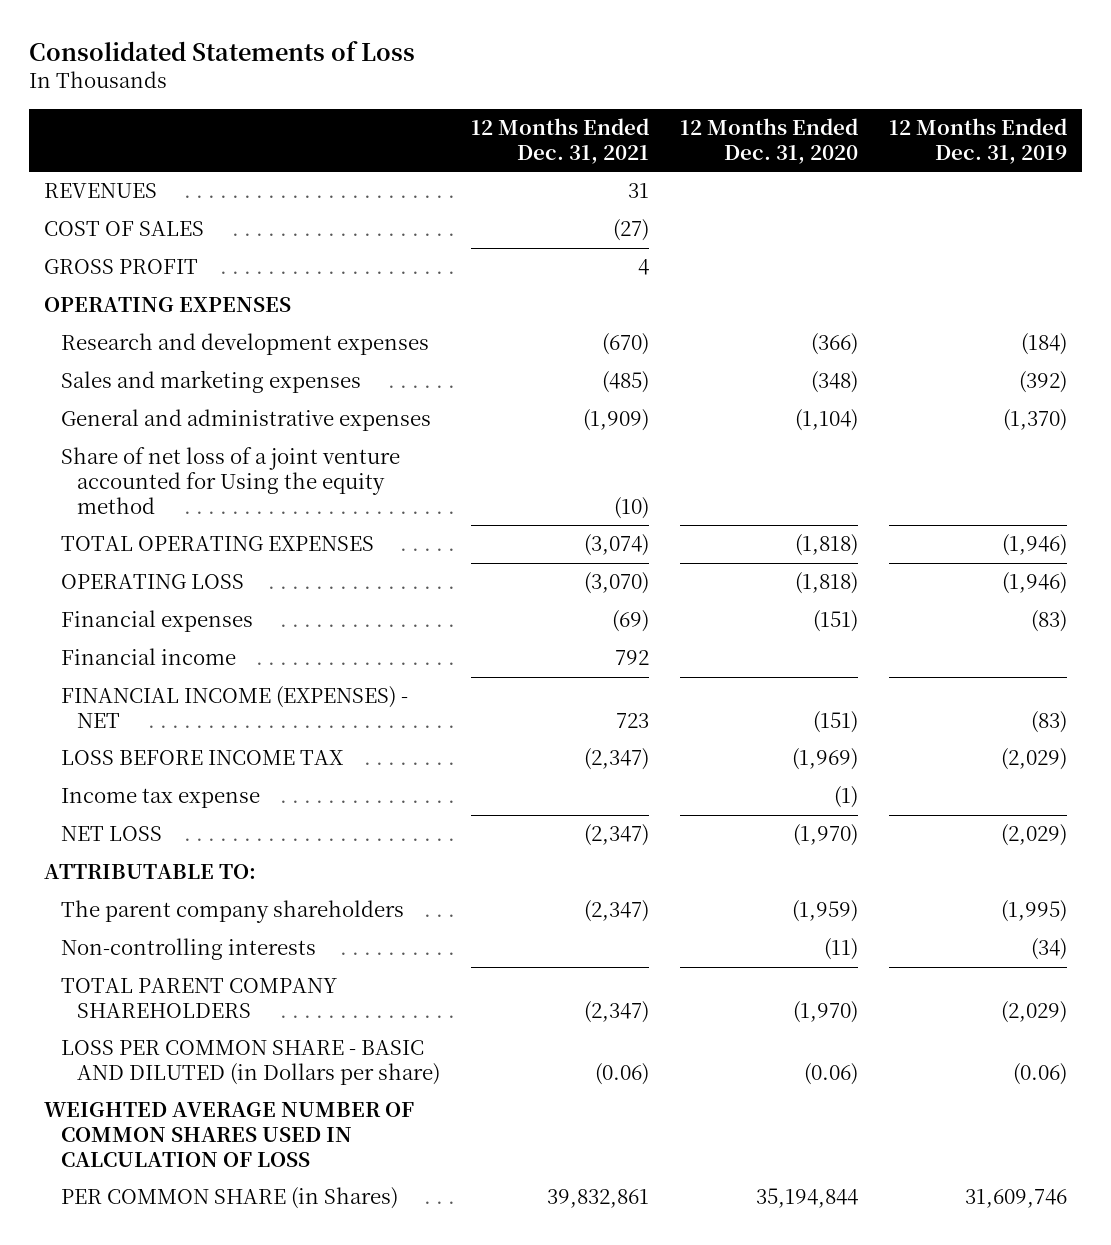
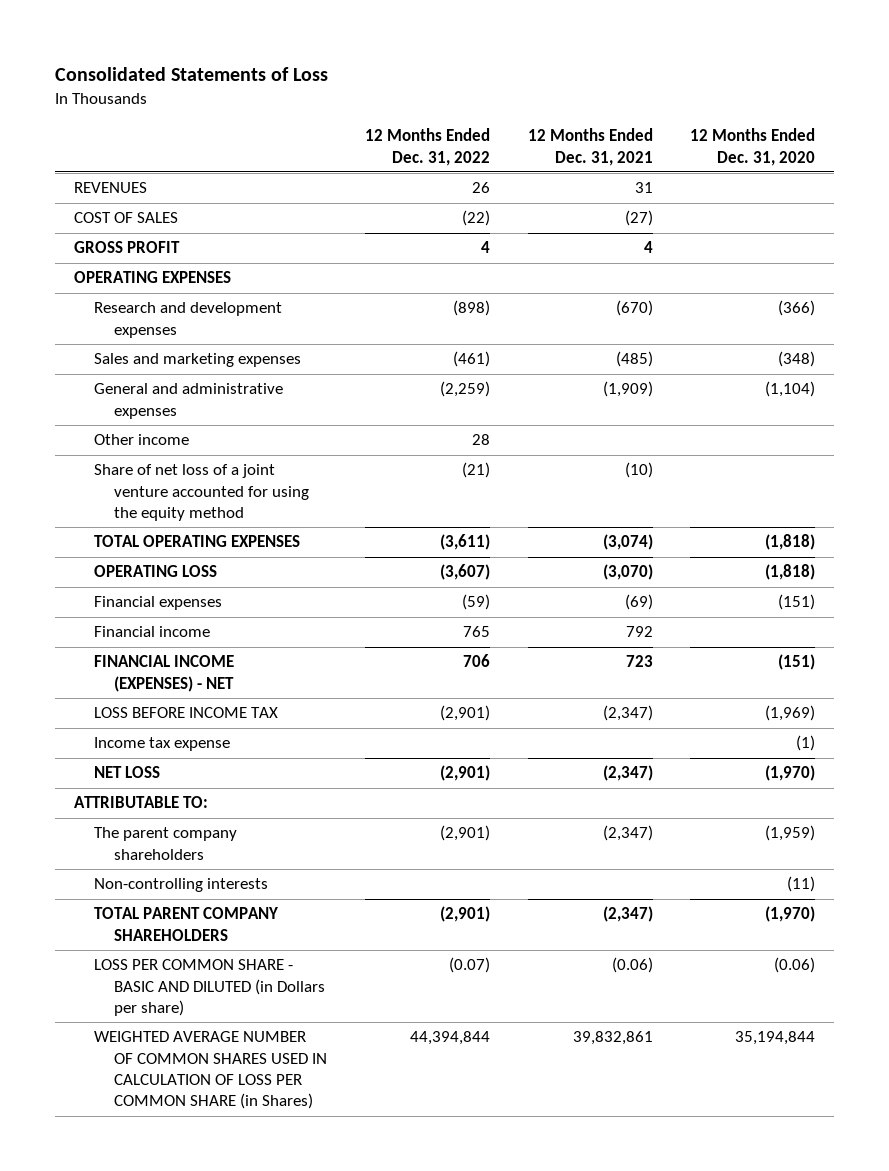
[888,118,1067,164] 12 Months Ended Dec. 31, 2019 -> none
none -> [364,128,490,166] 12 Months Ended Dec. 31, 2022
none -> [93,434,189,446] Other income
[60,447,400,514] Share of net loss of a joint venture accounted for Using the equity method -> [93,464,310,521] Share of net loss of a joint venture accounted for using the equity method
[44,1102,415,1167] WEIGHTED AVERAGE NUMBER OF COMMON SHARES USED IN CALCULATION OF LOSS -> none
[60,1187,398,1210] PER COMMON SHARE (in Shares) -> [93,1031,328,1110] WEIGHTED AVERAGE NUMBER OF COMMON SHARES USED IN CALCULATION OF LOSS PER COMMON SHARE (in Shares)

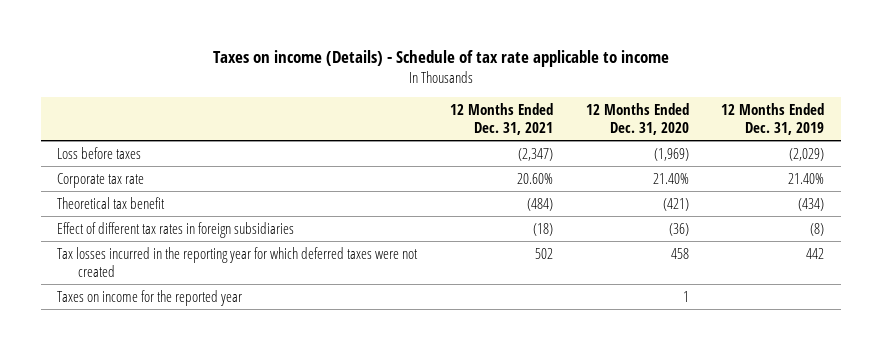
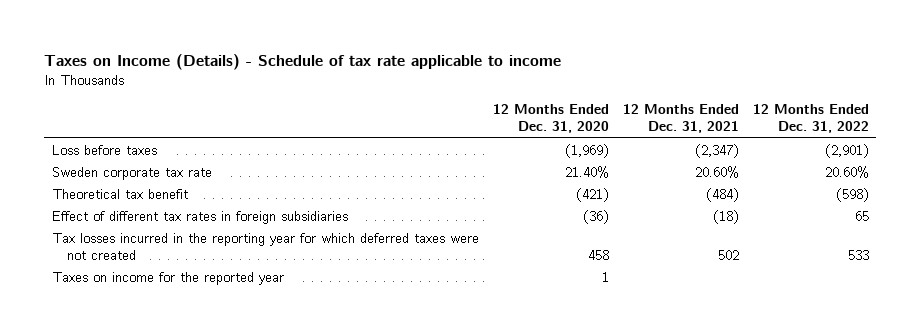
[212,50,669,68] Taxes on income (Details) - Schedule of tax rate applicable to income -> [44,53,562,70] Taxes on Income (Details) - Schedule of tax rate applicable to income
[721,102,825,136] 12 Months Ended Dec. 31, 2019 -> none
none -> [753,104,870,134] 12 Months Ended Dec. 31, 2022
[57,172,145,188] Corporate tax rate -> [51,166,212,180] Sweden corporate tax rate

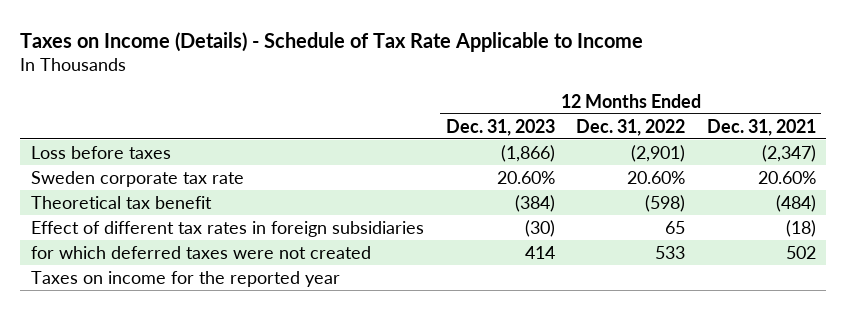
[44,53,562,70] Taxes on Income (Details) - Schedule of tax rate applicable to income -> [20,31,644,52] Taxes on Income (Details) - Schedule of Tax Rate Applicable to Income
[492,104,609,134] 12 Months Ended Dec. 31, 2020 -> none
none -> [445,118,555,136] Dec. 31, 2023
[51,232,479,260] Tax losses incurred in the reporting year for which deferred taxes were not created -> [31,245,372,259] for which deferred taxes were not created

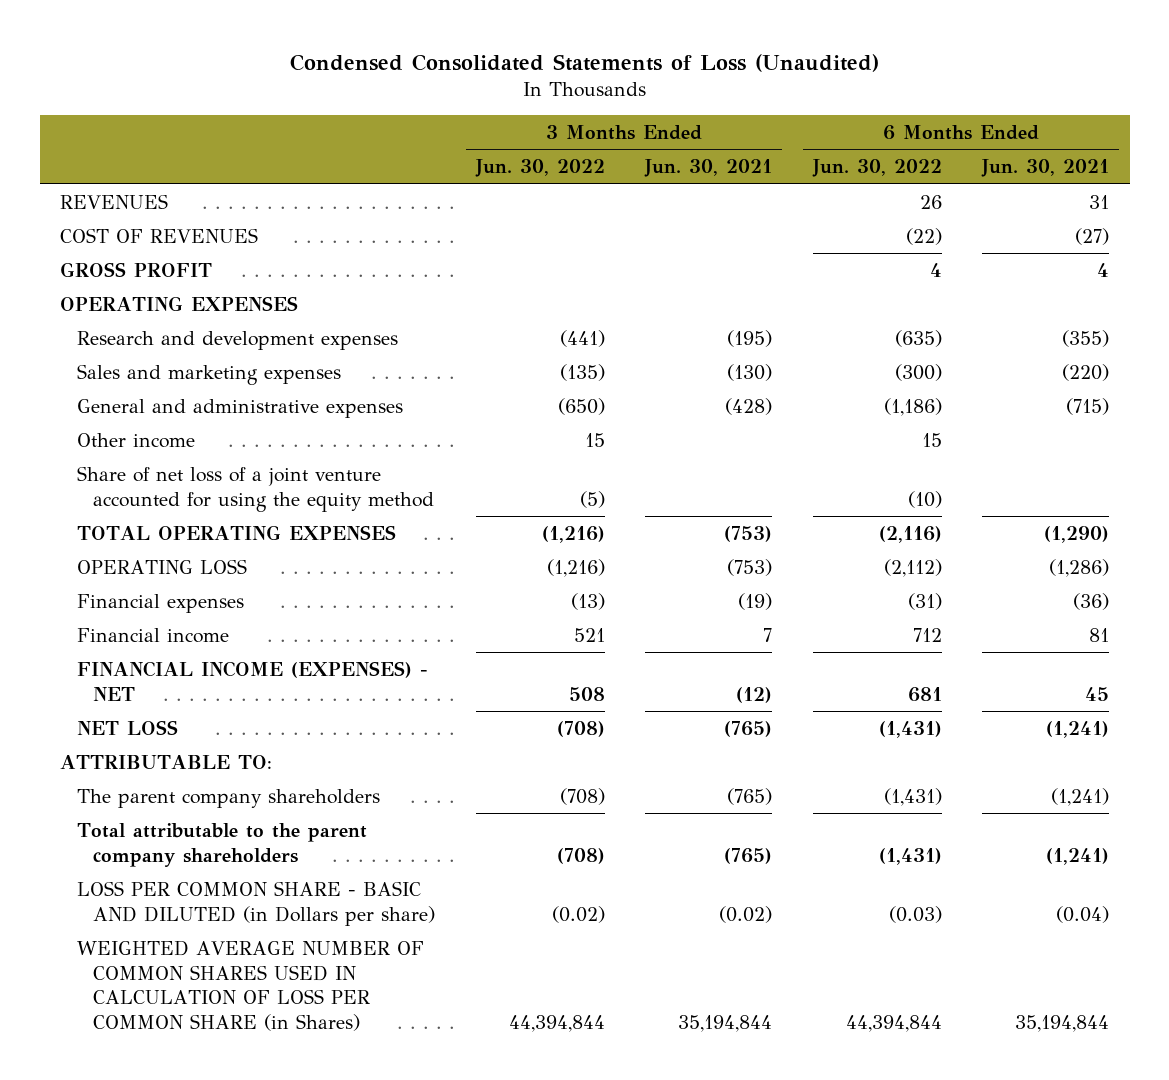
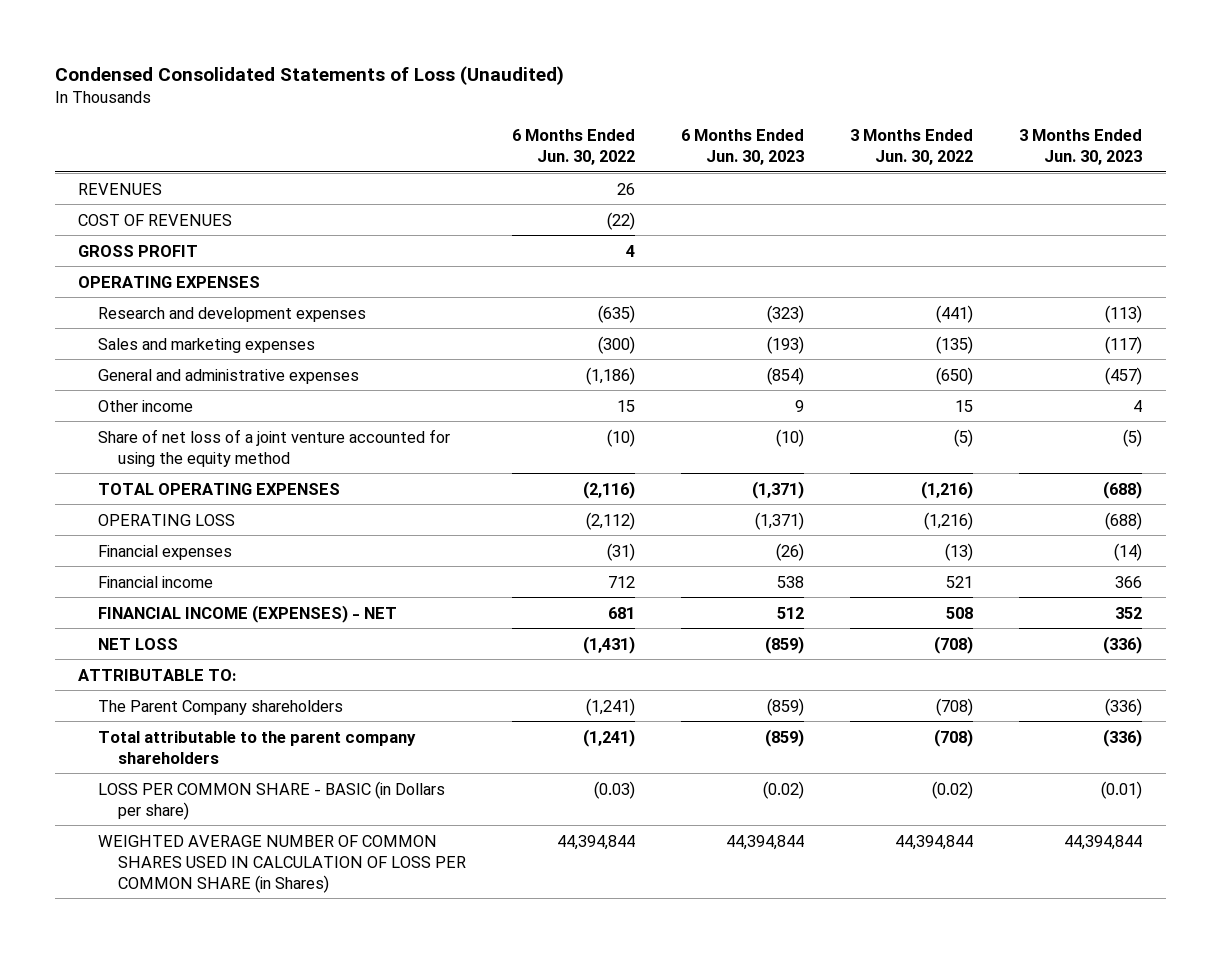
[644,159,773,178] Jun. 30, 2021 -> none
[981,159,1110,178] Jun. 30, 2021 -> none
none -> [681,129,805,166] 6 Months Ended Jun. 30, 2023
none -> [1019,129,1143,166] 3 Months Ended Jun. 30, 2023
[76,788,380,808] The parent company shareholders -> [97,699,343,715] The Parent Company shareholders
[883,787,942,806] (1,431) -> [586,697,636,716] (1,241)
[878,847,942,865] (1,431) -> [583,728,636,747] (1,241)
[76,880,436,926] LOSS PER COMMON SHARE - BASIC AND DILUTED (in Dollars per share) -> [97,780,445,820] LOSS PER COMMON SHARE - BASIC (in Dollars per share)

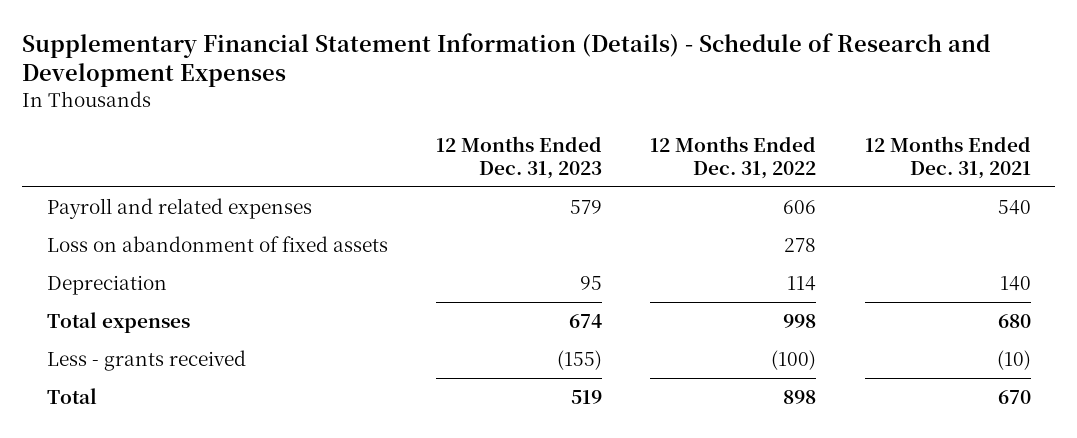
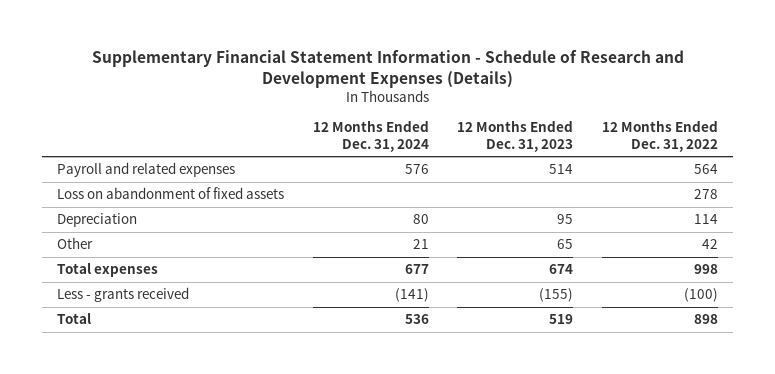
[22,32,991,88] Supplementary Financial Statement Information (Details) - Schedule of Research and Development Expenses -> [91,50,684,88] Supplementary Financial Statement Information - Schedule of Research and Development Expenses (Details)
[864,135,1031,179] 12 Months Ended Dec. 31, 2021 -> none
none -> [312,120,429,152] 12 Months Ended Dec. 31, 2024
[569,199,602,214] 579 -> [549,164,574,175] 514
[783,199,817,214] 606 -> [694,164,719,175] 564
none -> [56,237,93,250] Other

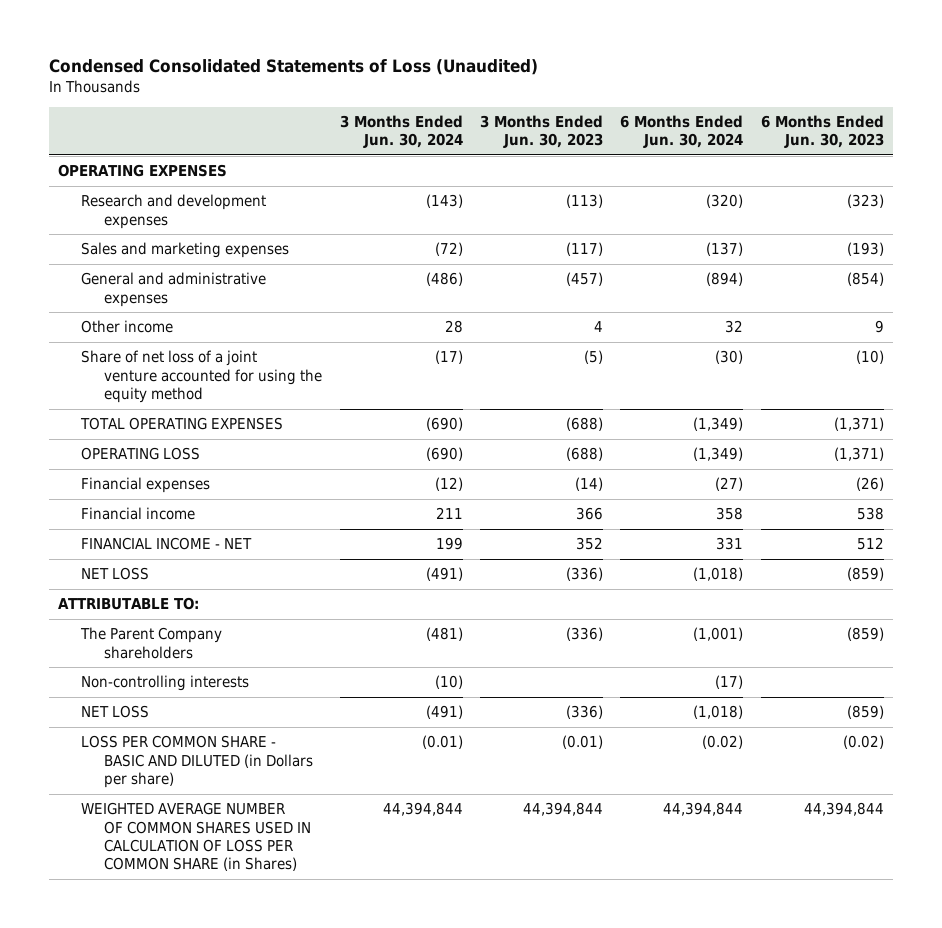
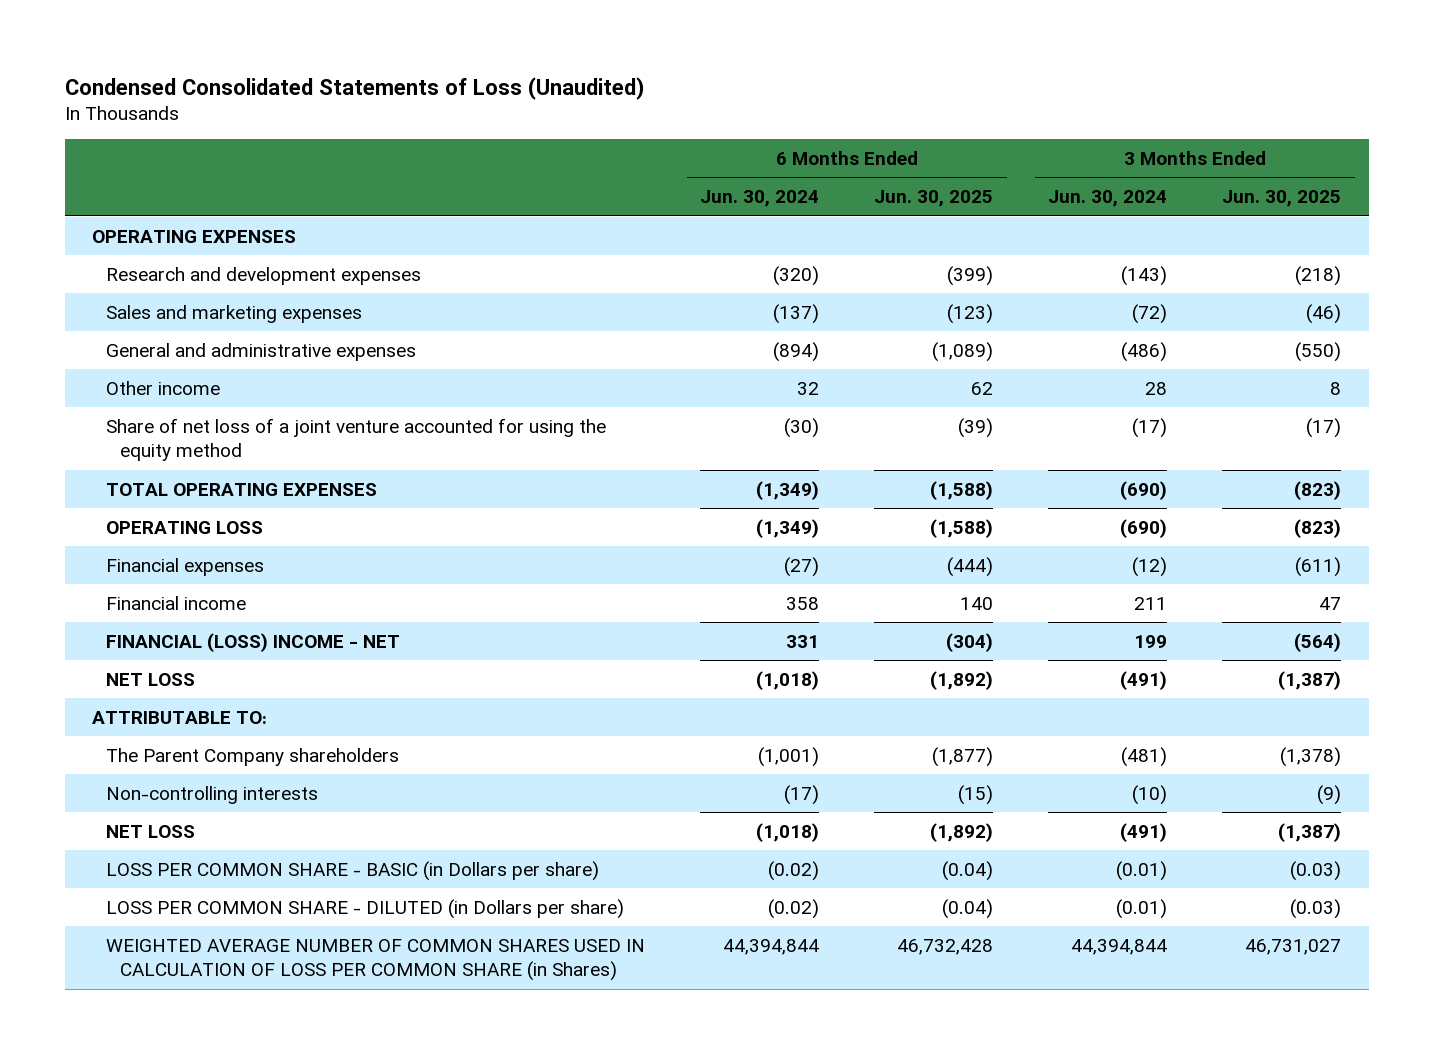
[480,115,604,149] 3 Months Ended Jun. 30, 2023 -> none
[760,115,884,149] 6 Months Ended Jun. 30, 2023 -> none
none -> [874,190,994,208] Jun. 30, 2025
none -> [1222,190,1342,208] Jun. 30, 2025
[81,537,253,551] FINANCIAL INCOME - NET -> [106,632,401,652] FINANCIAL (LOSS) INCOME - NET
[81,735,314,789] LOSS PER COMMON SHARE - BASIC AND DILUTED (in Dollars per share) -> [106,860,600,881] LOSS PER COMMON SHARE - BASIC (in Dollars per share)
none -> [106,898,625,919] LOSS PER COMMON SHARE - DILUTED (in Dollars per share)

